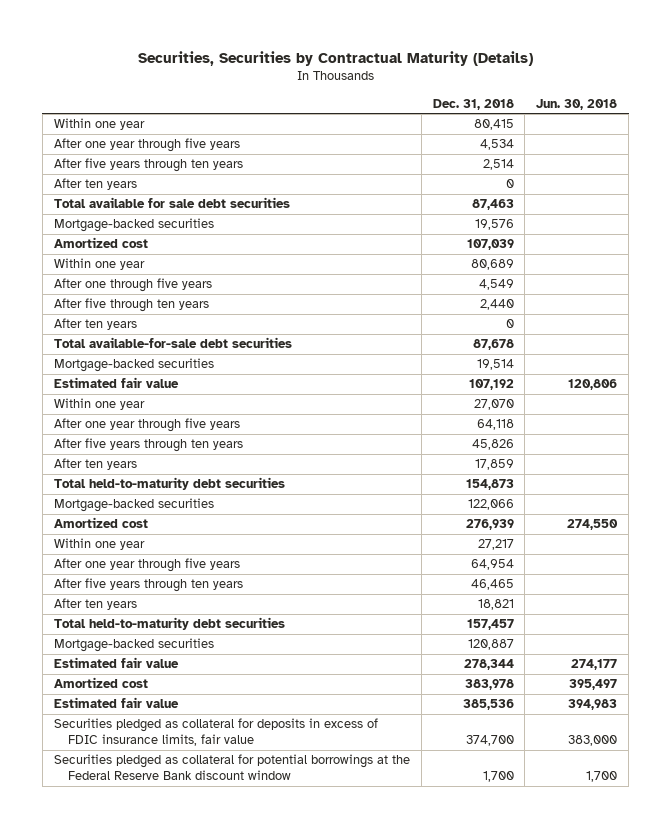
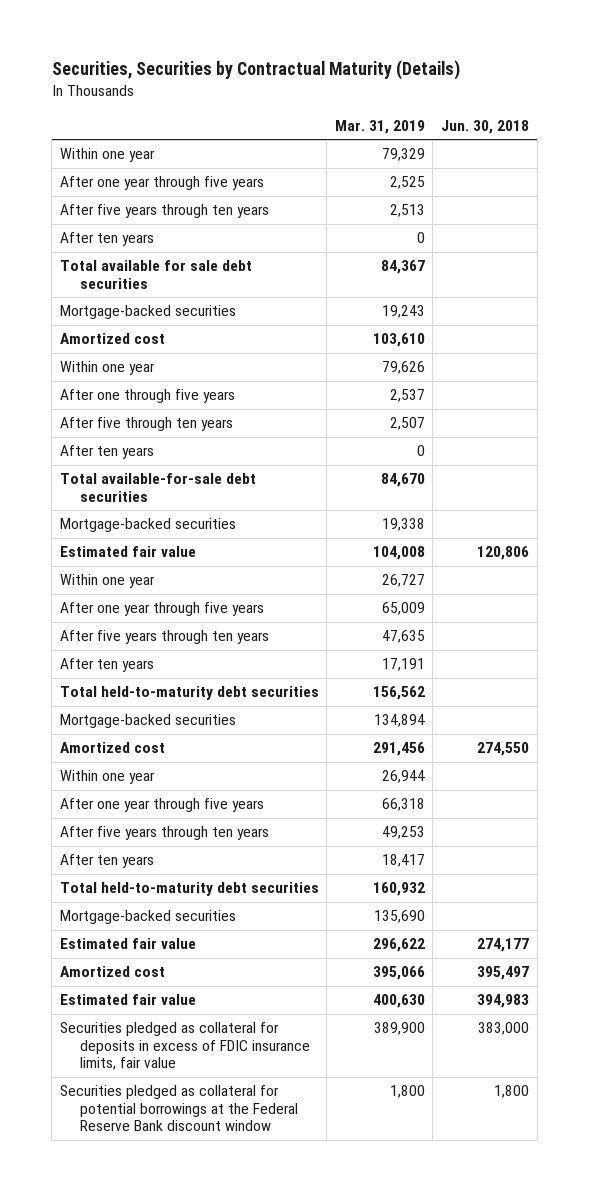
[432,98,514,110] Dec. 31, 2018 -> none
none -> [334,119,425,134] Mar. 31, 2019
[586,771,618,783] 1,700 -> [494,1085,530,1099] 1,800

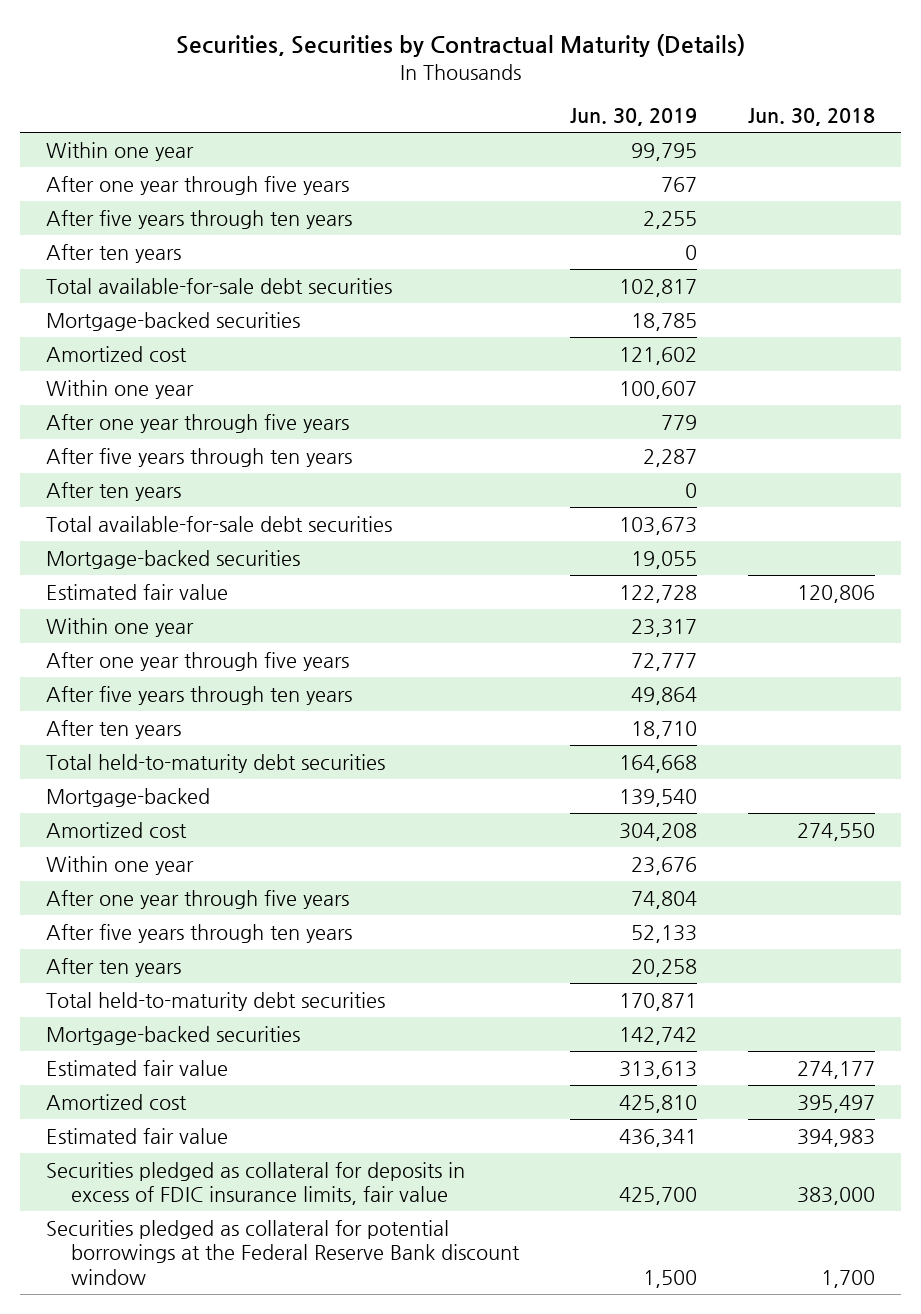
[334,119,425,134] Mar. 31, 2019 -> none
none -> [570,108,698,127] Jun. 30, 2019
[59,260,252,289] Total available for sale debt securities -> [45,277,392,294] Total available-for-sale debt securities
[59,389,235,404] After one through five years -> [45,413,349,433] After one year through five years
[59,417,233,432] After five through ten years -> [45,447,352,467] After five years through ten years
[59,714,236,729] Mortgage-backed securities -> [45,787,210,807] Mortgage-backed
[494,1085,530,1099] 1,800 -> [821,1269,876,1288] 1,700

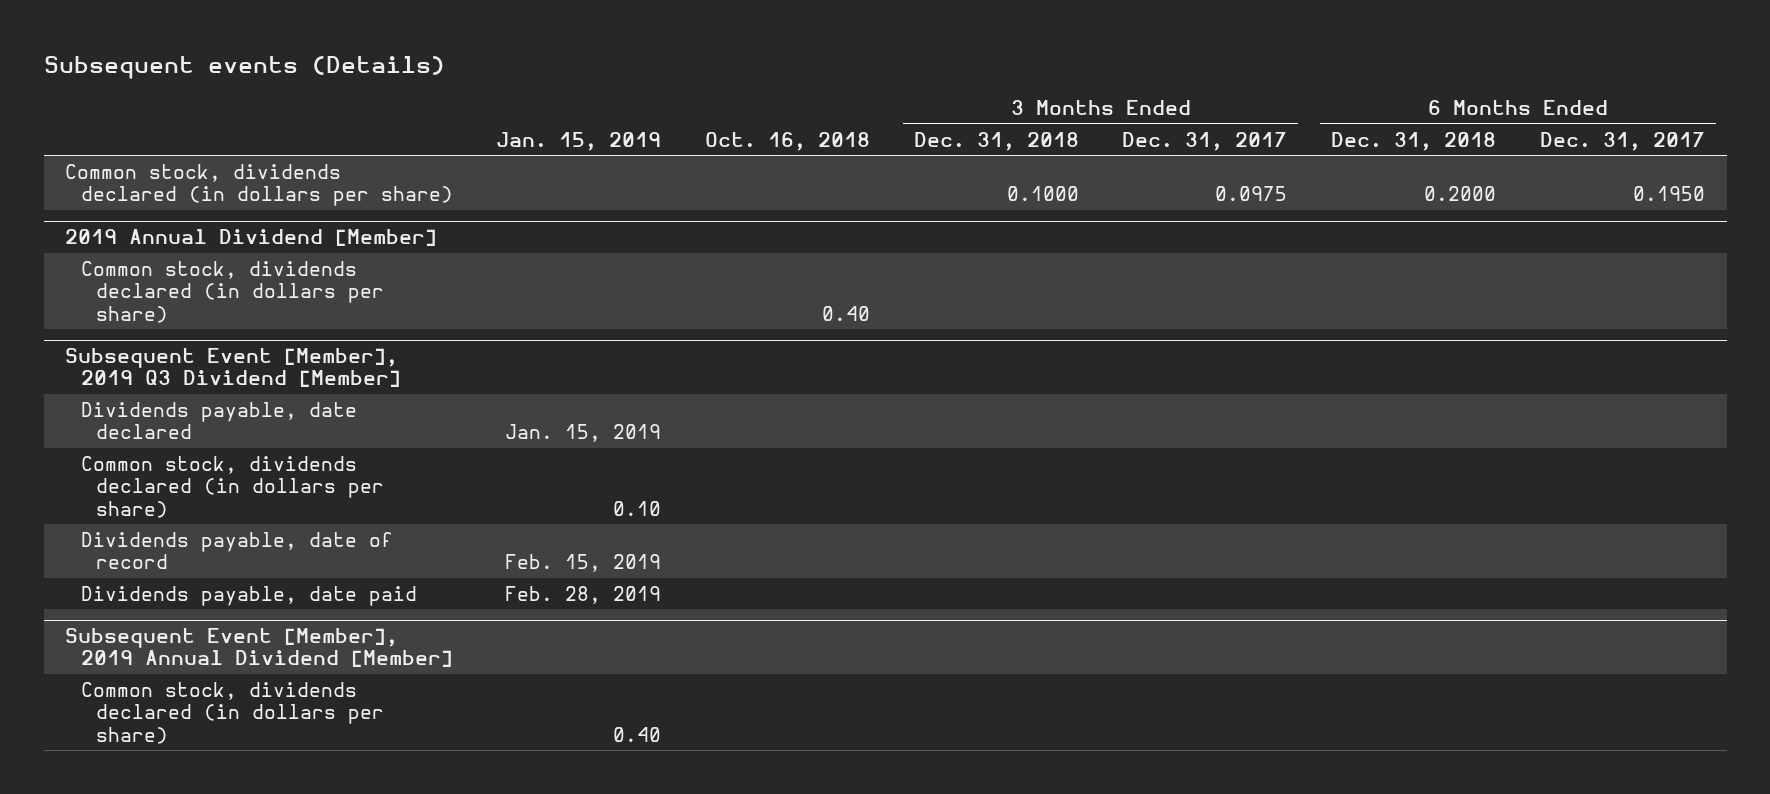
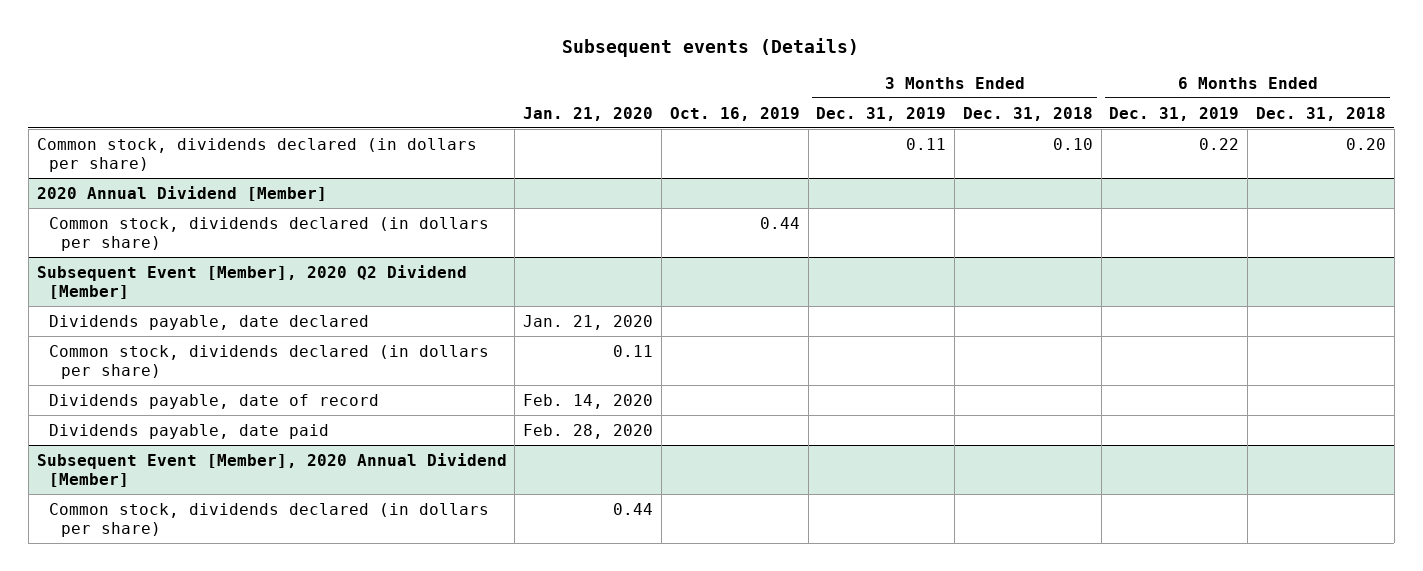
[496,131,662,151] Jan. 15, 2019 -> none
[705,131,871,151] Oct. 16, 2018 -> none
[1122,131,1288,151] Dec. 31, 2017 -> none
[1539,131,1705,151] Dec. 31, 2017 -> none
none -> [523,106,654,121] Jan. 21, 2020
none -> [669,106,800,121] Oct. 16, 2019
none -> [816,106,947,121] Dec. 31, 2019
none -> [1109,106,1240,121] Dec. 31, 2019
[65,229,438,247] 2019 Annual Dividend [Member] -> none
[80,260,385,323] Common stock, dividends declared (in dollars per share) -> none
[65,348,401,388] Subsequent Event [Member], 2019 Q3 Dividend [Member] -> none
[80,401,357,440] Dividends payable, date declared -> none
[80,455,385,518] Common stock, dividends declared (in dollars per share) -> none
[80,531,393,570] Dividends payable, date of record -> none
[80,585,417,606] Dividends payable, date paid -> none
[1006,186,1079,202] 0.1000 -> [1052,137,1093,150] 0.10
[1424,186,1497,202] 0.2000 -> [1346,137,1387,150] 0.20
none -> [36,185,327,201] 2020 Annual Dividend [Member]
none -> [48,216,489,251] Common stock, dividends declared (in dollars per share)
none -> [36,264,467,299] Subsequent Event [Member], 2020 Q2 Dividend [Member]
none -> [48,314,369,330] Dividends payable, date declared
none -> [48,344,489,379] Common stock, dividends declared (in dollars per share)
none -> [48,393,379,409] Dividends payable, date of record
none -> [48,423,329,439] Dividends payable, date paid
[65,628,453,668] Subsequent Event [Member], 2019 Annual Dividend [Member] -> [36,452,507,487] Subsequent Event [Member], 2020 Annual Dividend [Member]

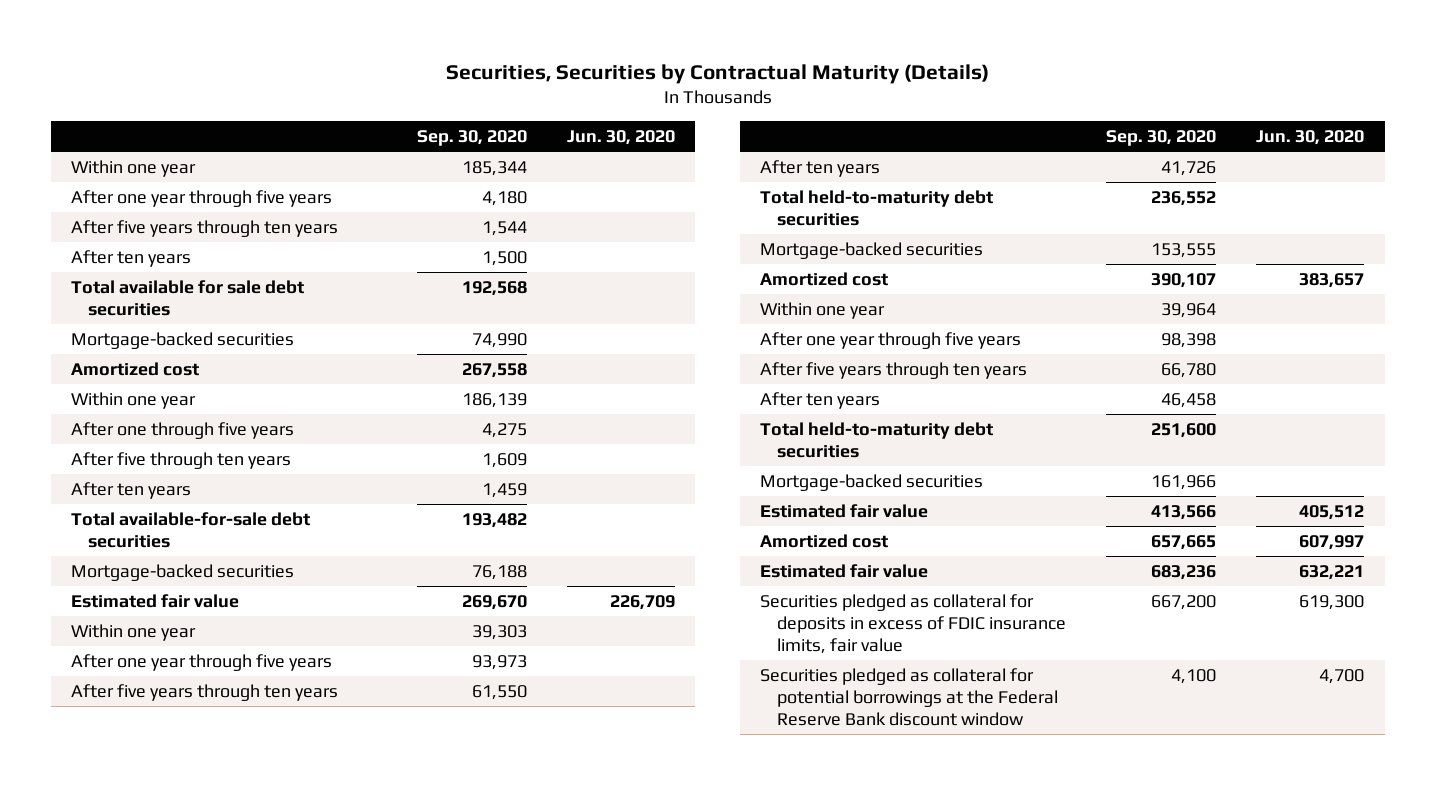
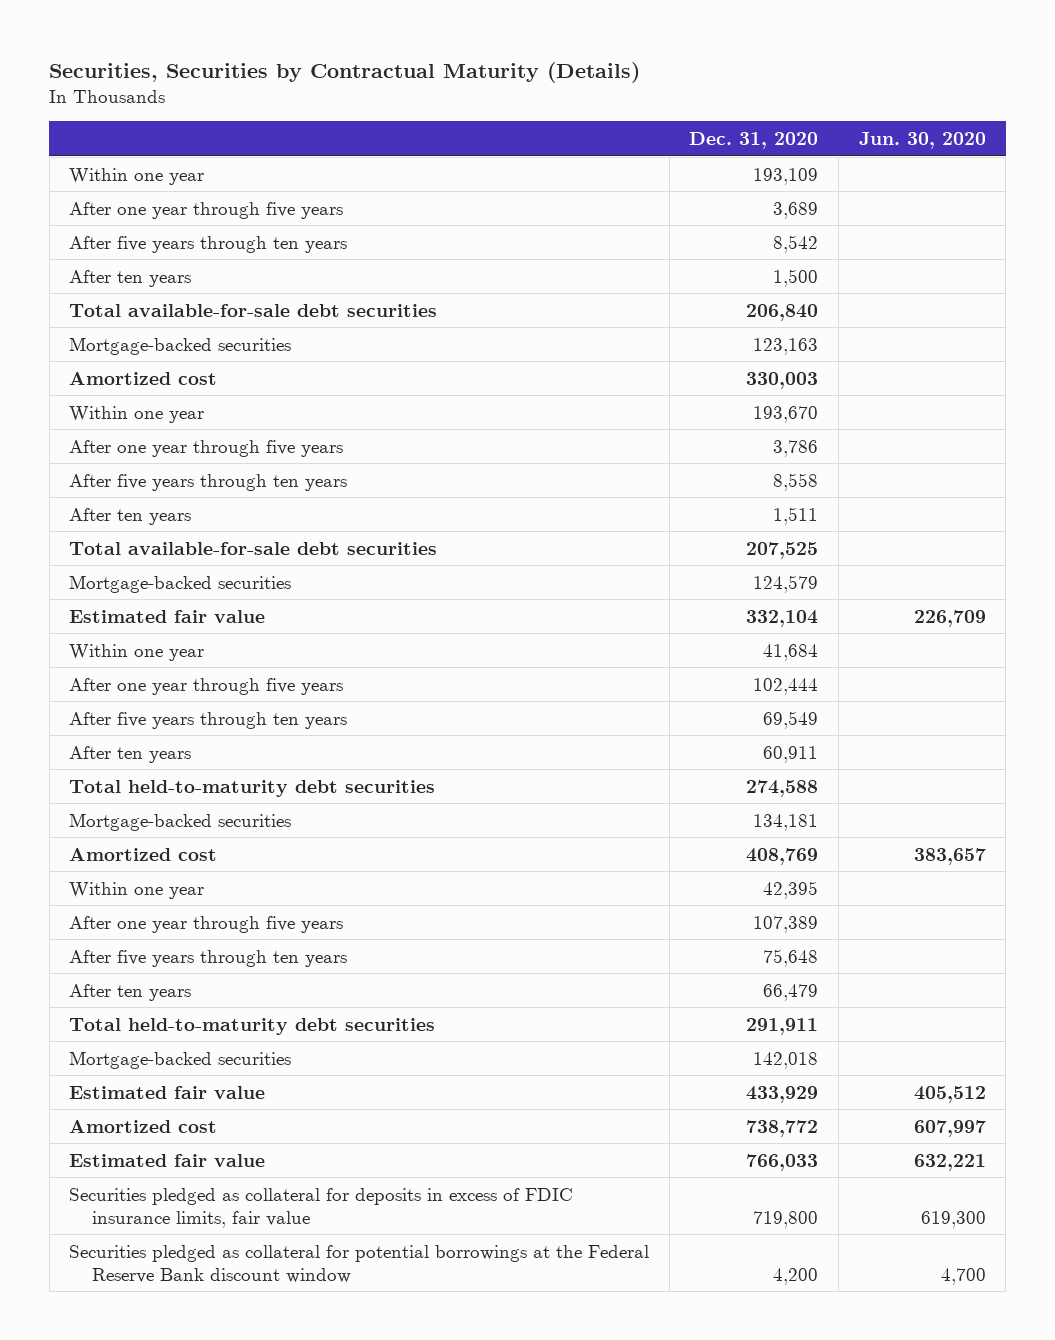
[416,130,527,147] Sep. 30, 2020 -> none
none -> [689,131,819,149] Dec. 31, 2020
[70,279,304,317] Total available for sale debt securities -> [69,303,438,317] Total available-for-sale debt securities
[70,421,294,439] After one through five years -> [69,439,344,457] After one year through five years
[70,451,291,469] After five through ten years -> [69,473,348,491] After five years through ten years

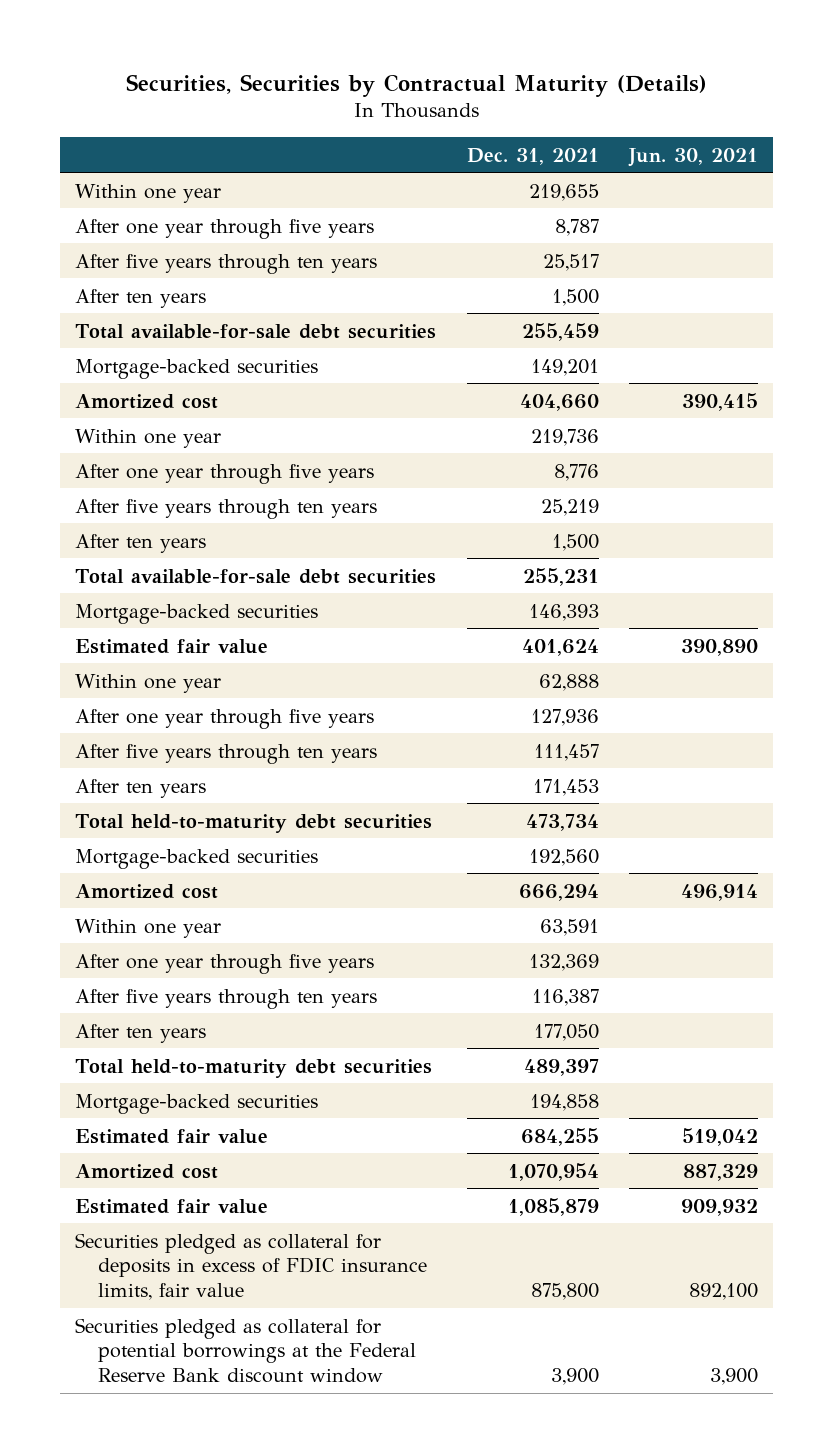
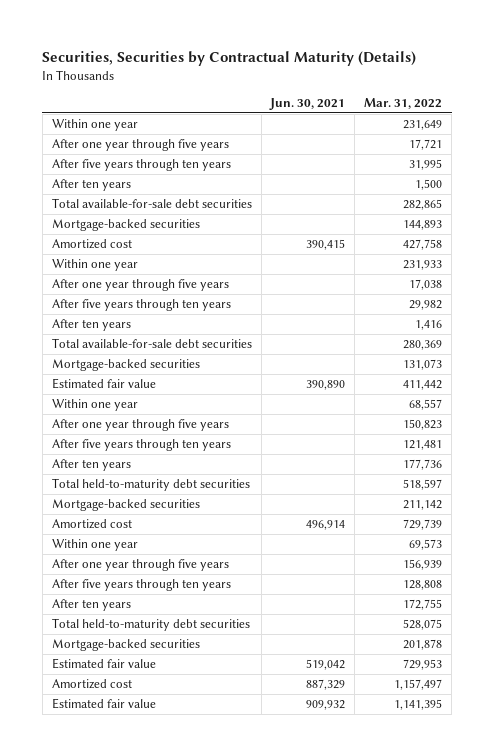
[466,147,599,165] Dec. 31, 2021 -> none
none -> [364,97,443,109] Mar. 31, 2022
[75,1232,427,1301] Securities pledged as collateral for deposits in excess of FDIC insurance limits, fair value -> none
[75,1317,416,1384] Securities pledged as collateral for potential borrowings at the Federal Reserve Bank discount window -> none

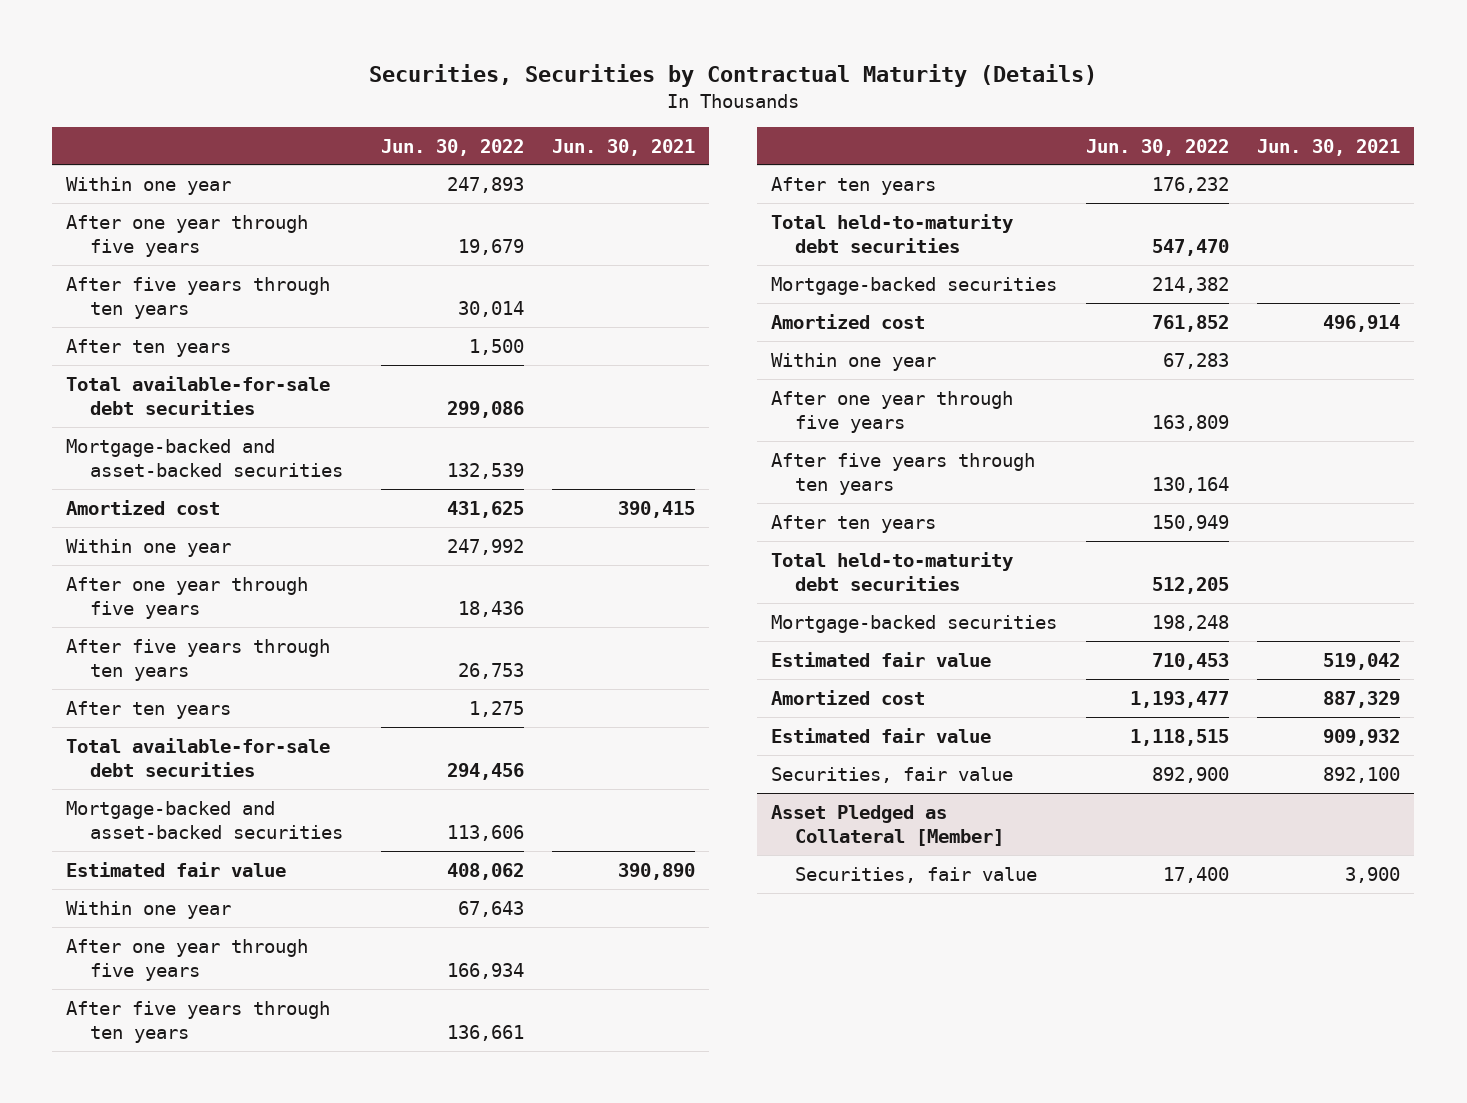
[364,97,443,109] Mar. 31, 2022 -> none
none -> [380,138,524,156] Jun. 30, 2022
[51,219,200,232] Mortgage-backed securities -> [66,438,344,478] Mortgage-backed and asset-backed securities
[51,359,200,372] Mortgage-backed securities -> [66,800,344,840] Mortgage-backed and asset-backed securities
none -> [771,766,1014,783] Securities, fair value
none -> [771,804,1005,847] Asset Pledged as Collateral [Member]
none -> [795,866,1038,883] Securities, fair value

